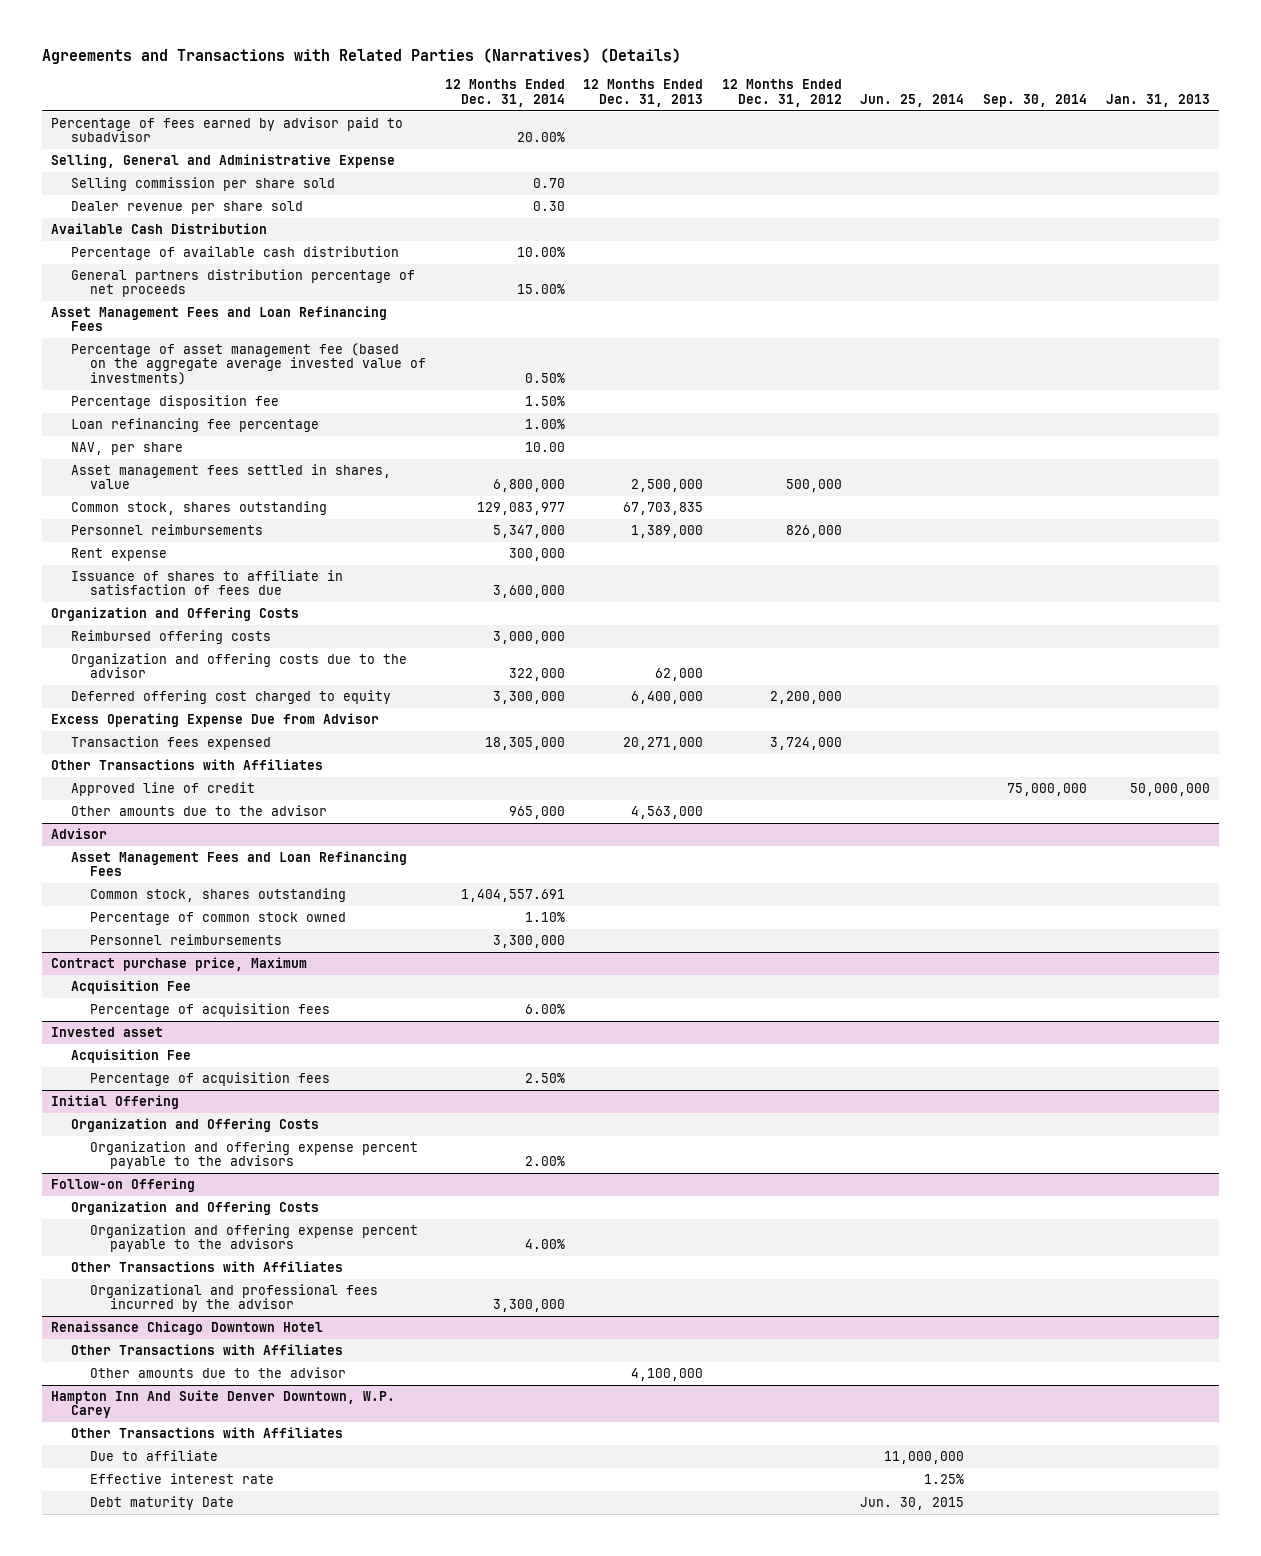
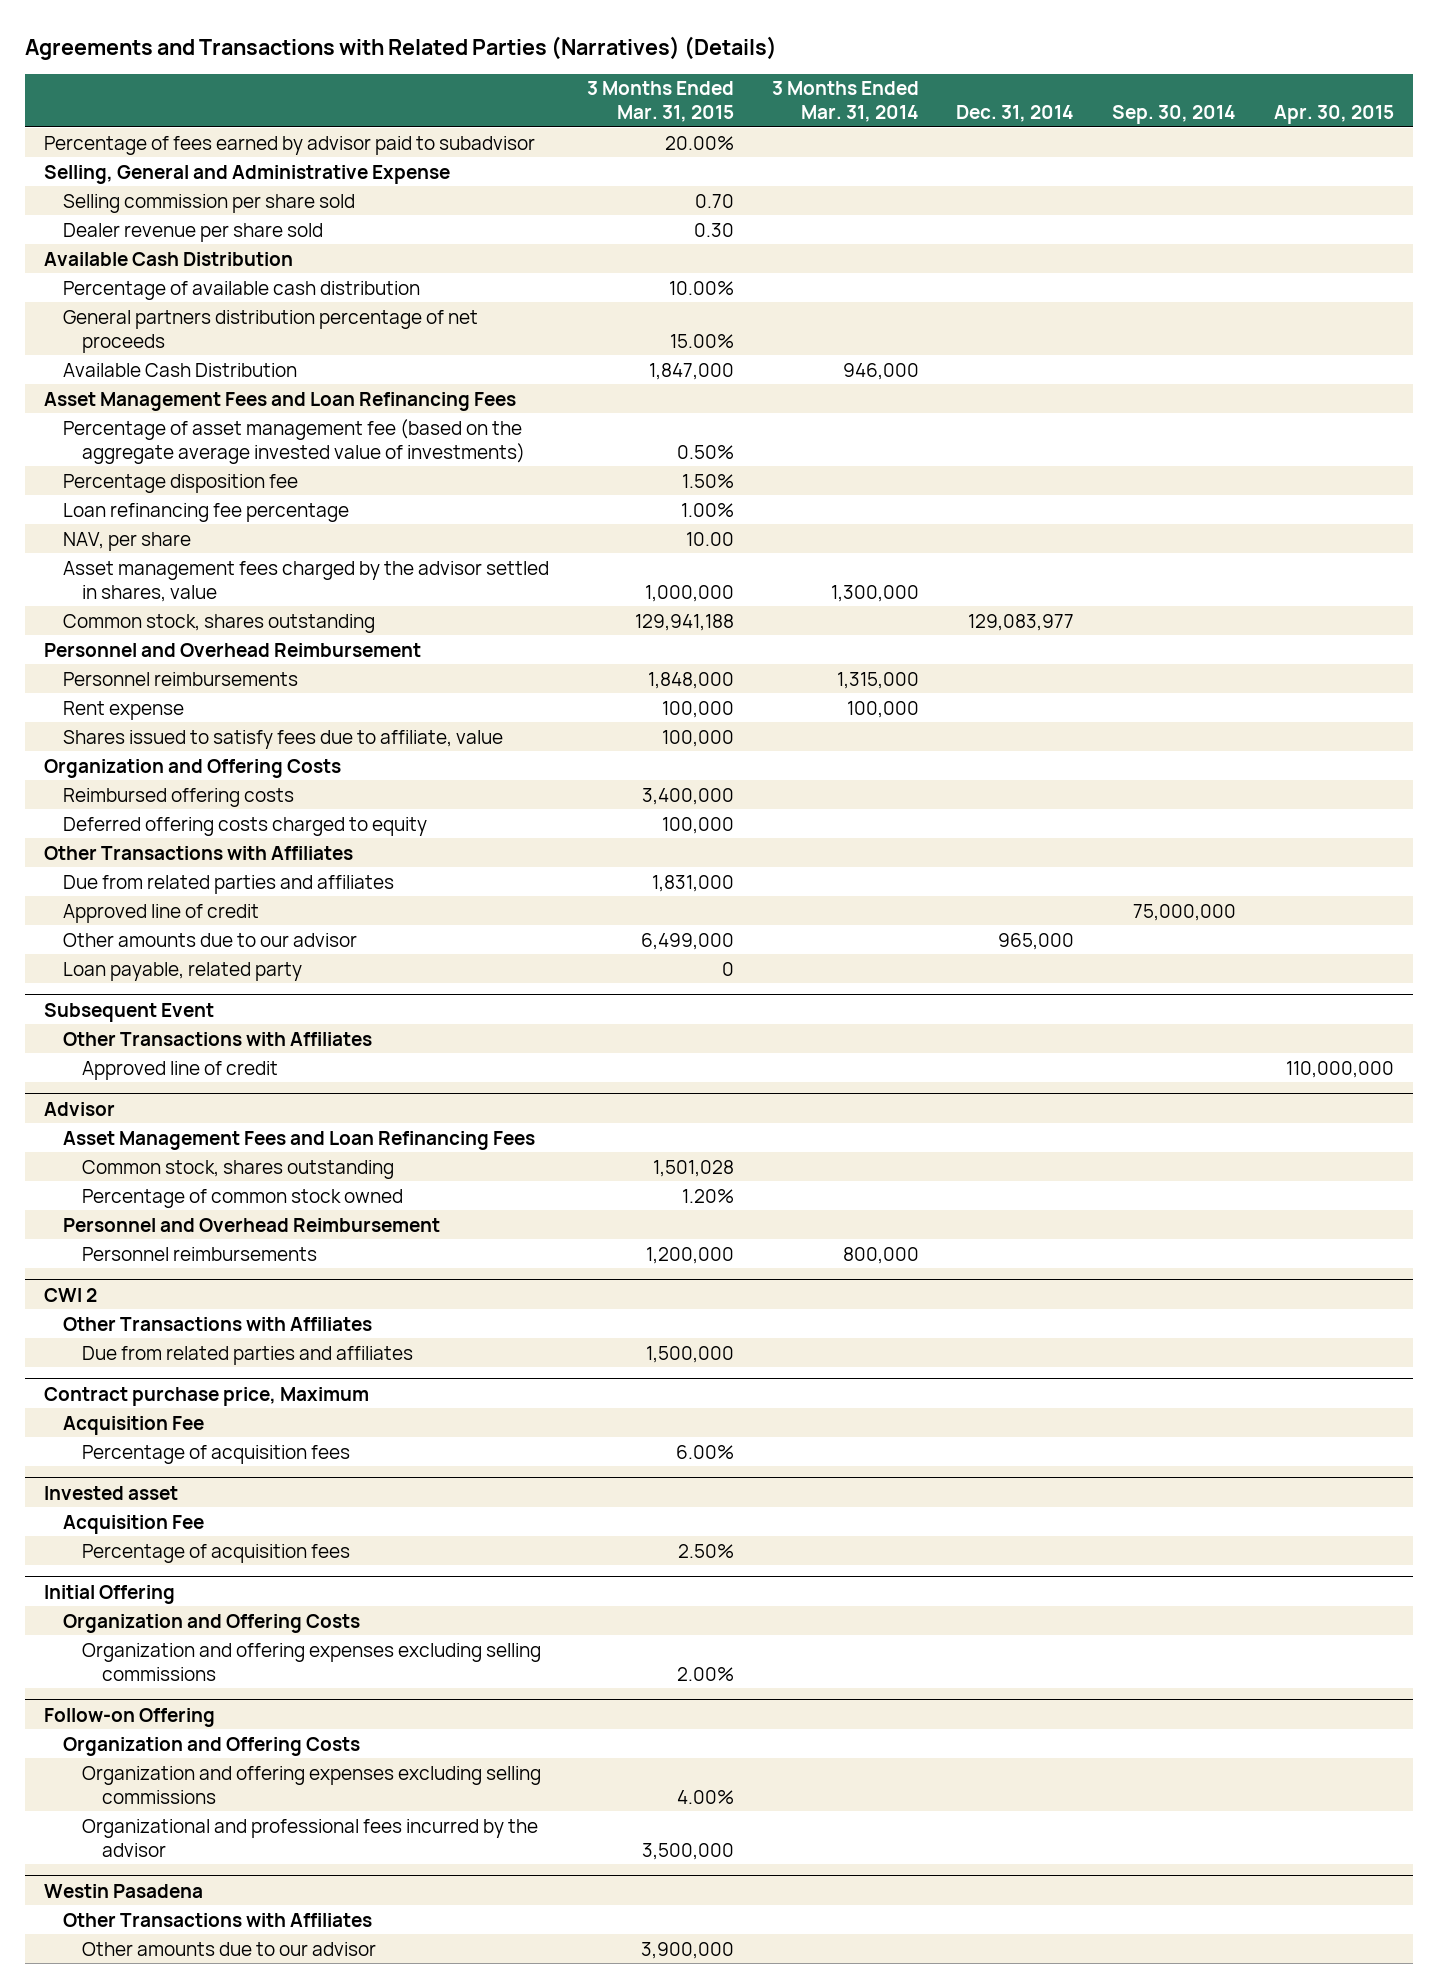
[444,79,565,107] 12 Months Ended Dec. 31, 2014 -> none
[583,79,704,107] 12 Months Ended Dec. 31, 2013 -> none
[721,79,842,107] 12 Months Ended Dec. 31, 2012 -> none
[860,93,965,107] Jun. 25, 2014 -> none
[1105,93,1210,107] Jan. 31, 2013 -> none
none -> [587,81,735,123] 3 Months Ended Mar. 31, 2015
none -> [771,81,919,123] 3 Months Ended Mar. 31, 2014
none -> [956,105,1075,123] Dec. 31, 2014
none -> [1273,105,1394,125] Apr. 30, 2015
none -> [63,362,298,377] Available Cash Distribution
[70,463,391,490] Asset management fees settled in shares, value -> [63,560,550,602] Asset management fees charged by the advisor settled in shares, value
none -> [44,642,422,657] Personnel and Overhead Reimbursement
[70,569,343,596] Issuance of shares to affiliate in satisfaction of fees due -> [63,729,504,749] Shares issued to satisfy fees due to affiliate, value
[70,652,407,679] Organization and offering costs due to the advisor -> none
[50,712,379,727] Excess Operating Expense Due from Advisor -> none
[70,735,271,750] Transaction fees expensed -> none
[70,689,391,704] Deferred offering cost charged to equity -> [63,816,428,836] Deferred offering costs charged to equity
none -> [63,874,395,894] Due from related parties and affiliates
[70,804,327,816] Other amounts due to the advisor -> [63,932,358,947] Other amounts due to our advisor
none -> [63,961,303,981] Loan payable, related party
none -> [44,1002,215,1022] Subsequent Event
none -> [63,1031,373,1046] Other Transactions with Affiliates
none -> [82,1060,279,1080] Approved line of credit
none -> [63,1217,441,1232] Personnel and Overhead Reimbursement
none -> [44,1287,98,1302] CWI 2
none -> [63,1316,373,1331] Other Transactions with Affiliates
none -> [82,1345,414,1365] Due from related parties and affiliates
[90,1140,419,1170] Organization and offering expense percent payable to the advisors -> none
none -> [82,1642,542,1681] Organization and offering expenses excluding selling commissions
[90,1223,419,1253] Organization and offering expense percent payable to the advisors -> none
[70,1260,343,1272] Other Transactions with Affiliates -> none
none -> [82,1765,542,1804] Organization and offering expenses excluding selling commissions
[50,1320,323,1335] Renaissance Chicago Downtown Hotel -> none
[70,1343,343,1355] Other Transactions with Affiliates -> none
[90,1366,347,1378] Other amounts due to the advisor -> none
[50,1389,395,1419] Hampton Inn And Suite Denver Downtown, W.P. Carey -> none
[70,1426,343,1438] Other Transactions with Affiliates -> none
[90,1449,219,1461] Due to affiliate -> none
[90,1472,275,1484] Effective interest rate -> none
[90,1495,235,1510] Debt maturity Date -> none
none -> [44,1883,204,1898] Westin Pasadena
none -> [63,1912,373,1927] Other Transactions with Affiliates
none -> [82,1941,377,1956] Other amounts due to our advisor

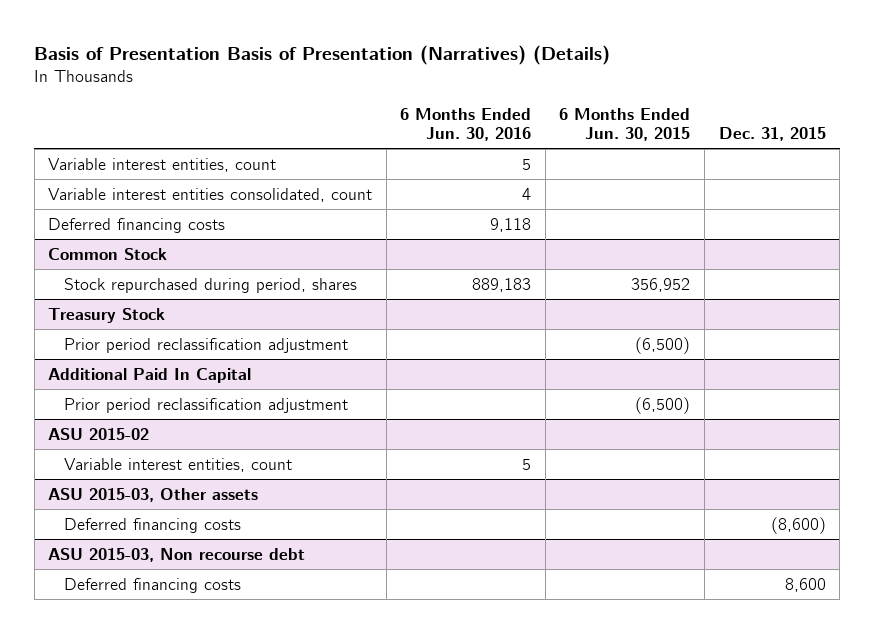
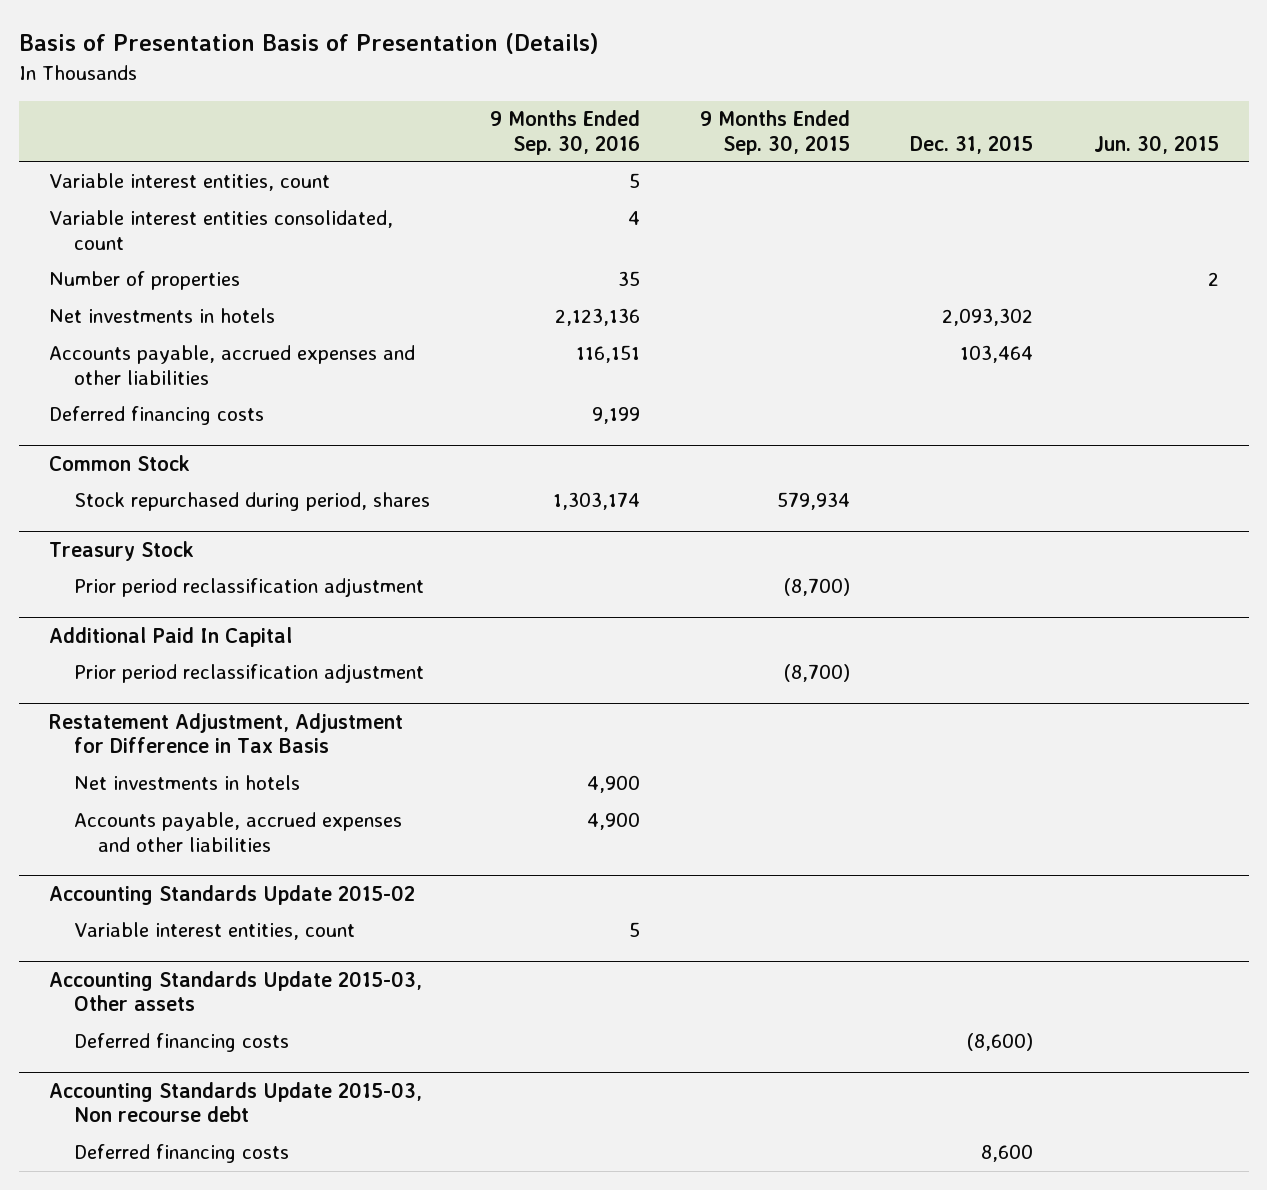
[34,44,611,65] Basis of Presentation Basis of Presentation (Narratives) (Details) -> [18,33,599,55] Basis of Presentation Basis of Presentation (Details)
[400,107,532,142] 6 Months Ended Jun. 30, 2016 -> none
[559,107,691,142] 6 Months Ended Jun. 30, 2015 -> none
none -> [489,110,640,155] 9 Months Ended Sep. 30, 2016
none -> [700,110,851,155] 9 Months Ended Sep. 30, 2015
none -> [1093,134,1219,154] Jun. 30, 2015
none -> [48,271,240,291] Number of properties
none -> [48,308,275,324] Net investments in hotels
none -> [48,345,415,386] Accounts payable, accrued expenses and other liabilities
[48,427,150,440] ASU 2015-02 -> none
[64,457,293,472] Variable interest entities, count -> none
none -> [48,712,403,754] Restatement Adjustment, Adjustment for Difference in Tax Basis
none -> [73,775,300,791] Net investments in hotels
none -> [73,812,402,853] Accounts payable, accrued expenses and other liabilities
none -> [48,884,415,905] Accounting Standards Update 2015-02
none -> [73,922,355,941] Variable interest entities, count
[48,487,259,502] ASU 2015-03, Other assets -> [48,970,422,1012] Accounting Standards Update 2015-03, Other assets
[48,547,306,562] ASU 2015-03, Non recourse debt -> [48,1081,422,1123] Accounting Standards Update 2015-03, Non recourse debt

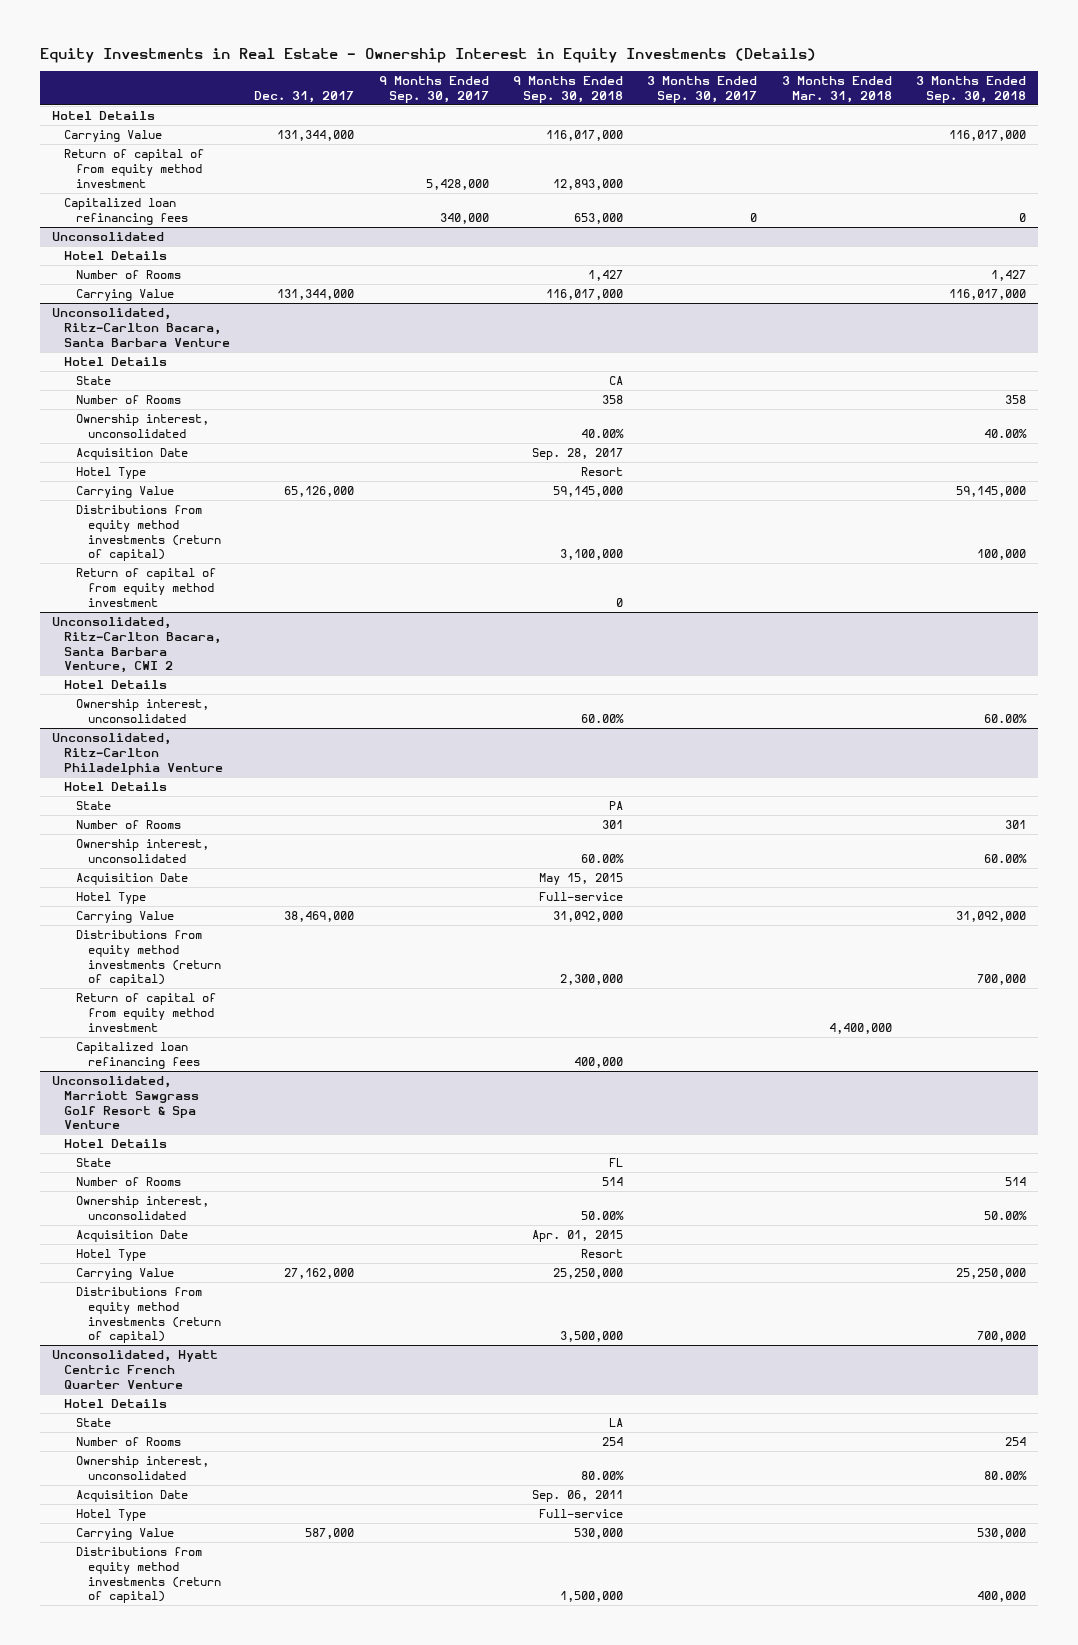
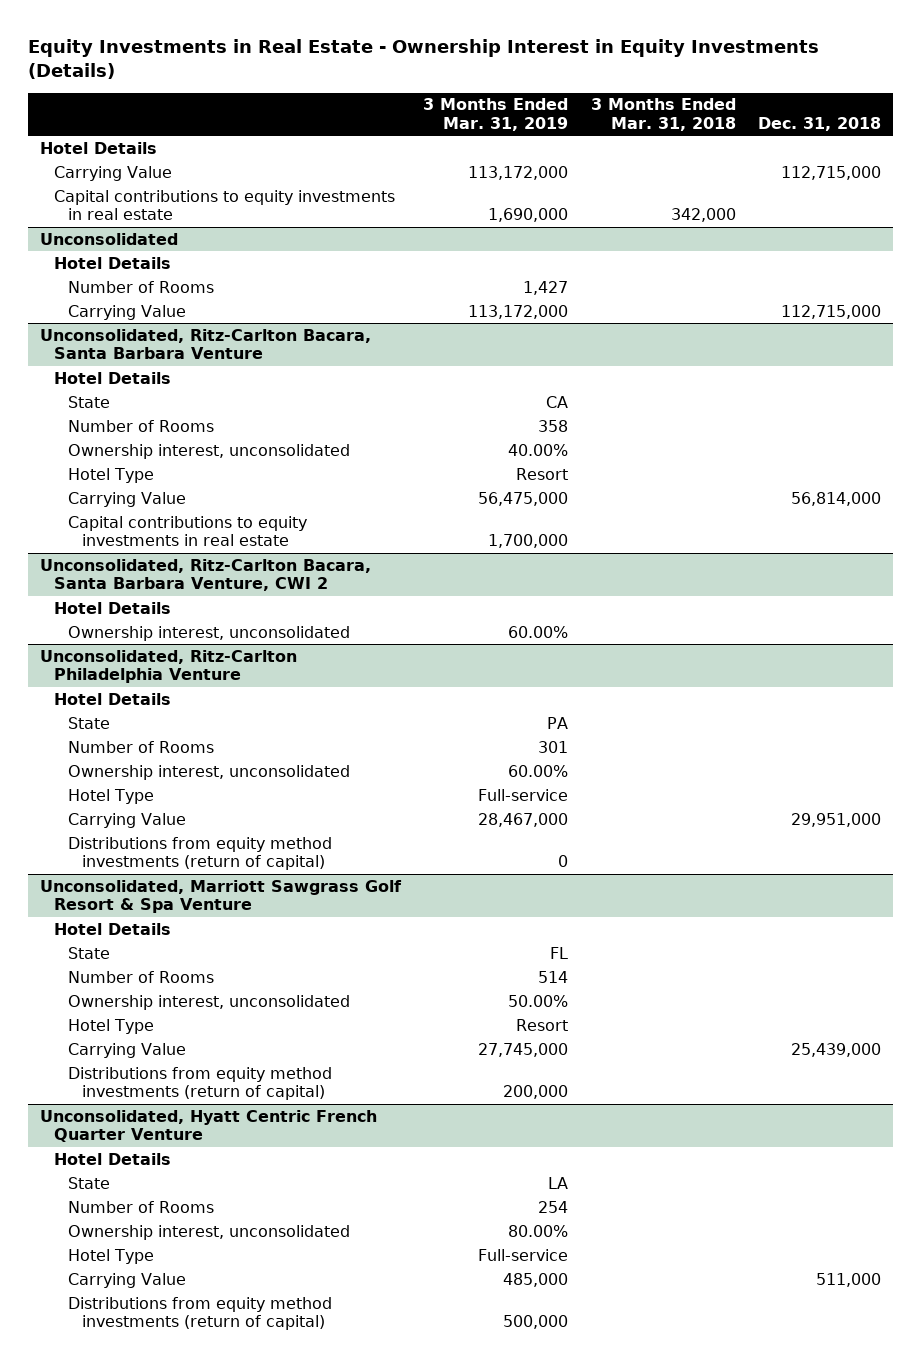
[254,90,355,103] Dec. 31, 2017 -> none
[378,76,489,103] 9 Months Ended Sep. 30, 2017 -> none
[512,76,623,103] 9 Months Ended Sep. 30, 2018 -> none
[647,76,758,103] 3 Months Ended Sep. 30, 2017 -> none
[915,76,1026,103] 3 Months Ended Sep. 30, 2018 -> none
none -> [423,98,569,131] 3 Months Ended Mar. 31, 2019
none -> [758,116,882,131] Dec. 31, 2018
[64,149,205,188] Return of capital of from equity method investment -> none
[64,198,188,225] Capitalized loan refinancing fees -> none
none -> [53,189,395,221] Capital contributions to equity investments in real estate
[75,448,188,461] Acquisition Date -> none
[75,505,221,562] Distributions from equity method investments (return of capital) -> none
[75,568,216,607] Return of capital of from equity method investment -> none
none -> [68,515,308,547] Capital contributions to equity investments in real estate
[75,873,188,886] Acquisition Date -> none
[75,993,216,1032] Return of capital of from equity method investment -> none
[75,1042,200,1069] Capitalized loan refinancing fees -> none
[75,1230,188,1243] Acquisition Date -> none
[75,1490,188,1503] Acquisition Date -> none

